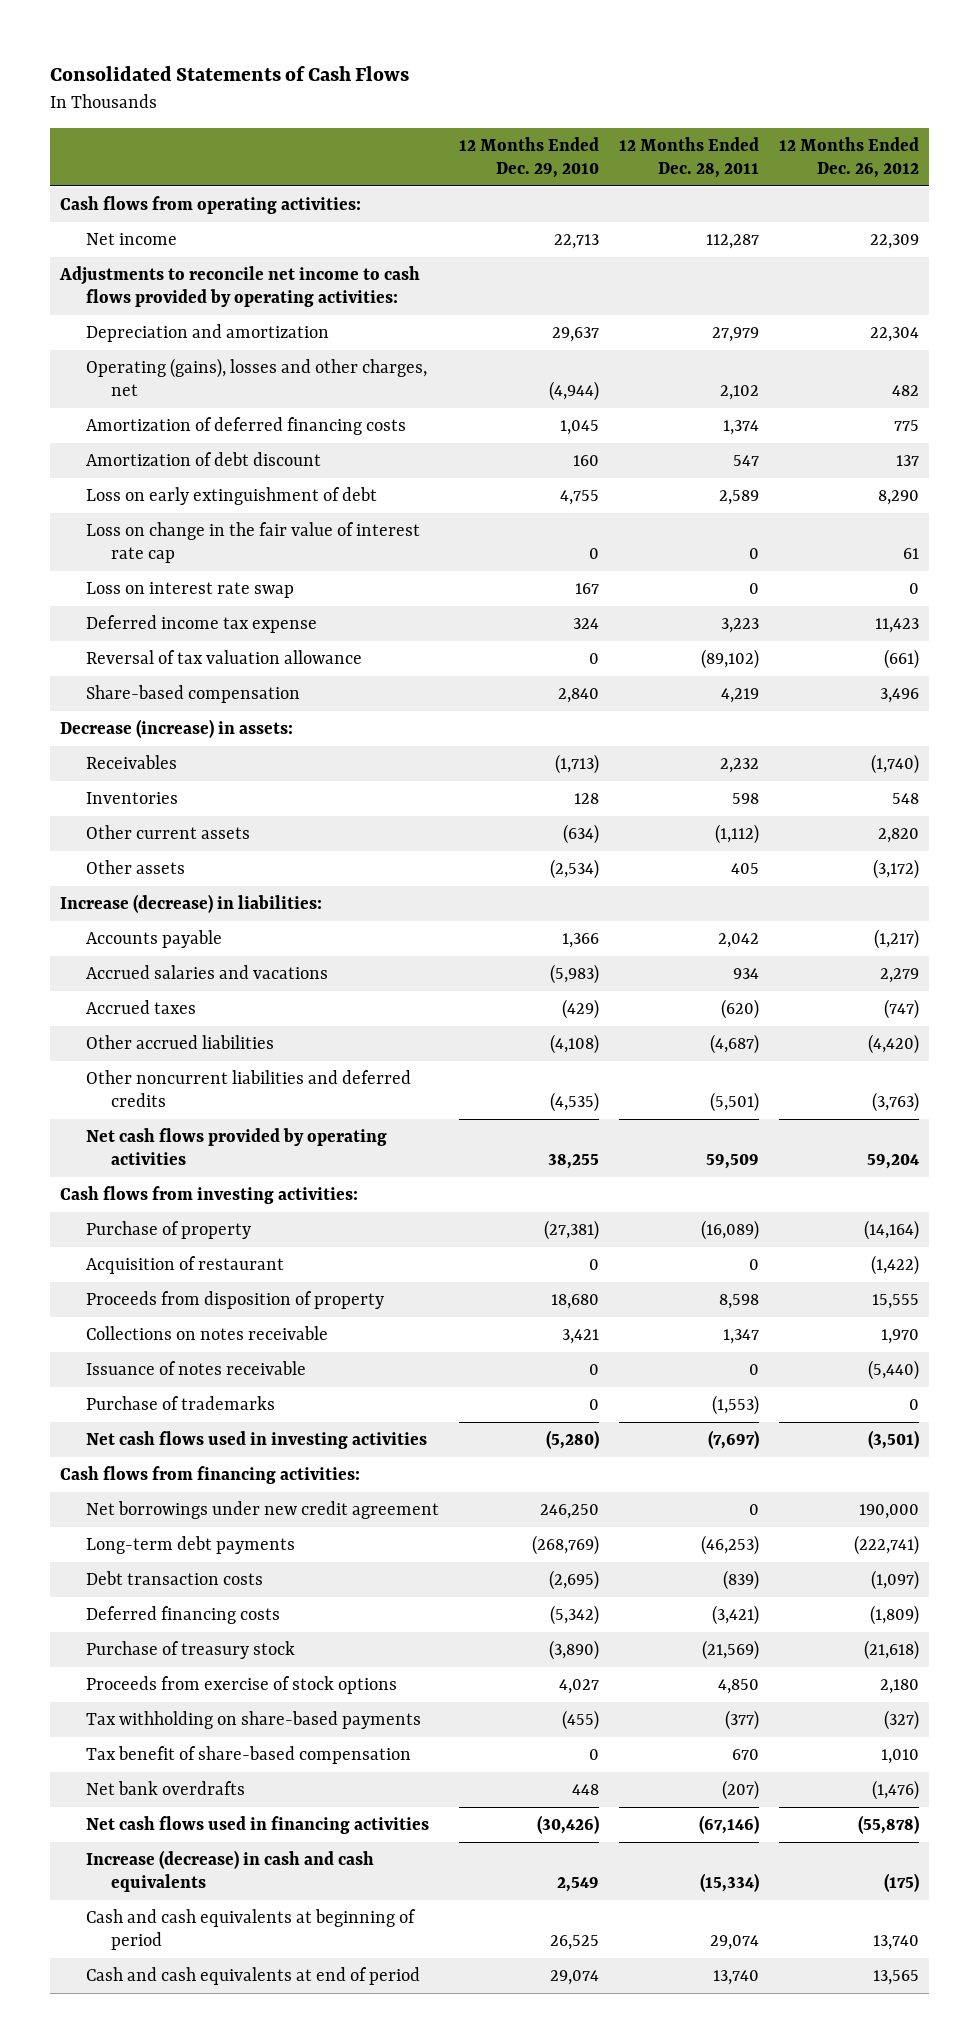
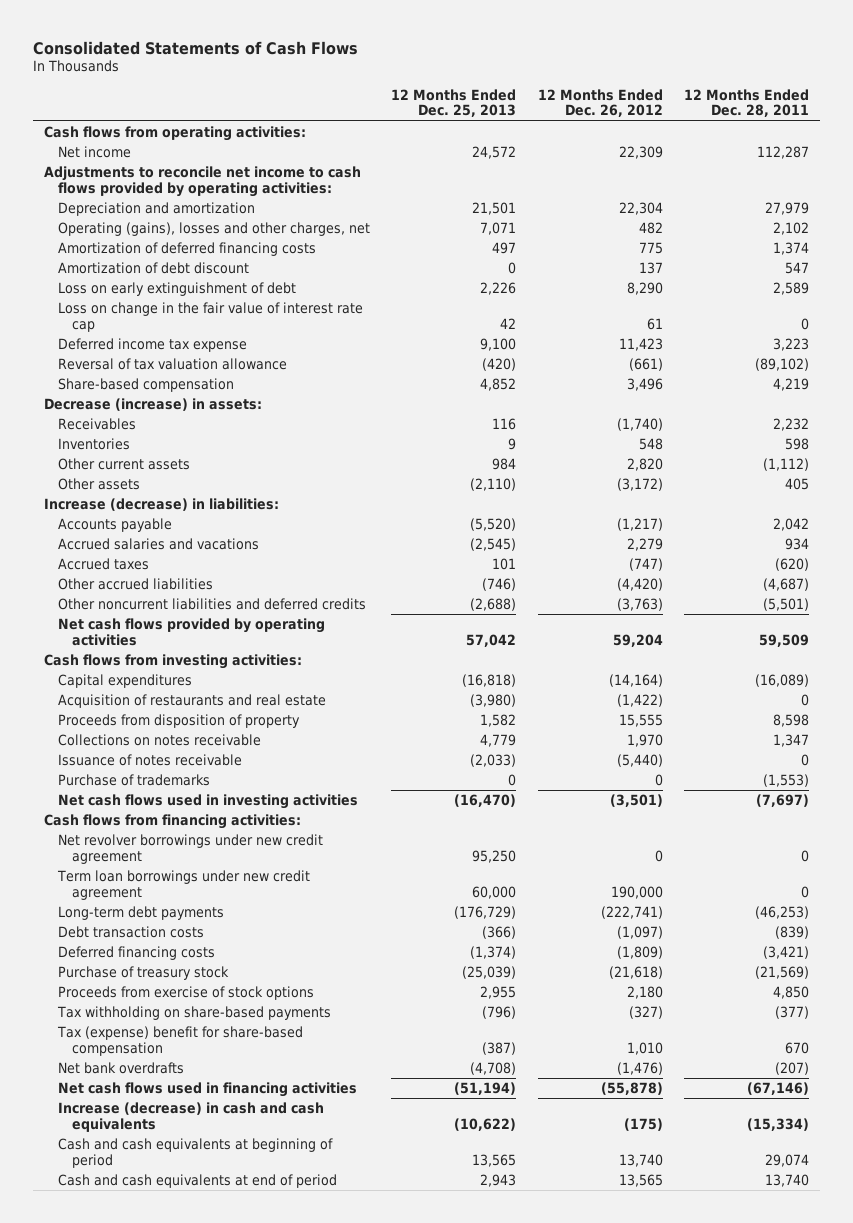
[458,136,599,179] 12 Months Ended Dec. 29, 2010 -> none
none -> [391,88,517,118] 12 Months Ended Dec. 25, 2013
[85,582,294,599] Loss on interest rate swap -> none
[85,1221,251,1240] Purchase of property -> [57,673,192,688] Capital expenditures
[85,1256,284,1275] Acquisition of restaurant -> [57,693,326,708] Acquisition of restaurants and real estate
none -> [57,833,323,864] Net revolver borrowings under new credit agreement
[85,1501,439,1520] Net borrowings under new credit agreement -> [56,869,310,900] Term loan borrowings under new credit agreement
[85,1746,411,1765] Tax benefit of share-based compensation -> [56,1025,303,1056] Tax (expense) benefit for share-based compensation

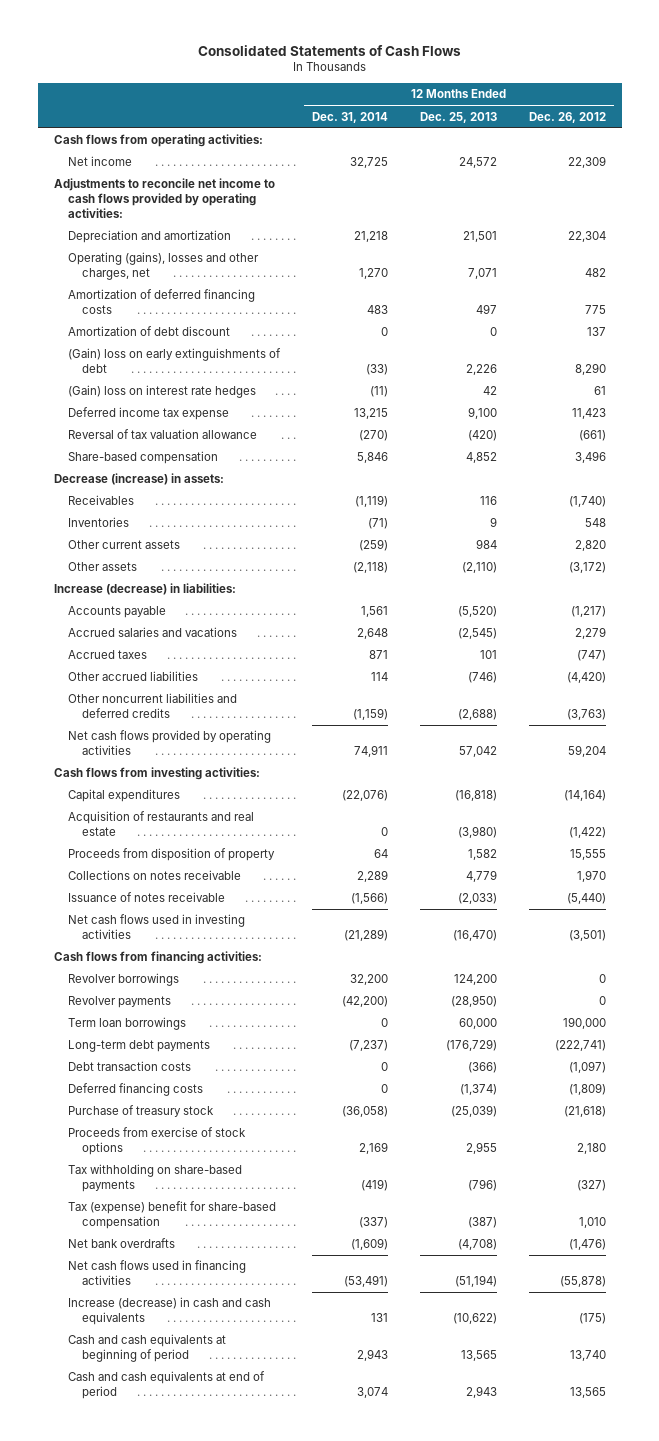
[684,88,810,118] 12 Months Ended Dec. 28, 2011 -> none
none -> [311,111,388,123] Dec. 31, 2014
[57,281,296,296] Loss on early extinguishment of debt -> [67,348,281,374] (Gain) loss on early extinguishments of debt
[57,301,363,332] Loss on change in the fair value of interest rate cap -> [67,385,256,399] (Gain) loss on interest rate hedges
[57,773,210,786] Purchase of trademarks -> none
[57,833,323,864] Net revolver borrowings under new credit agreement -> none
none -> [67,973,179,987] Revolver borrowings
none -> [67,996,171,1009] Revolver payments
[56,869,310,900] Term loan borrowings under new credit agreement -> [67,1017,186,1031] Term loan borrowings

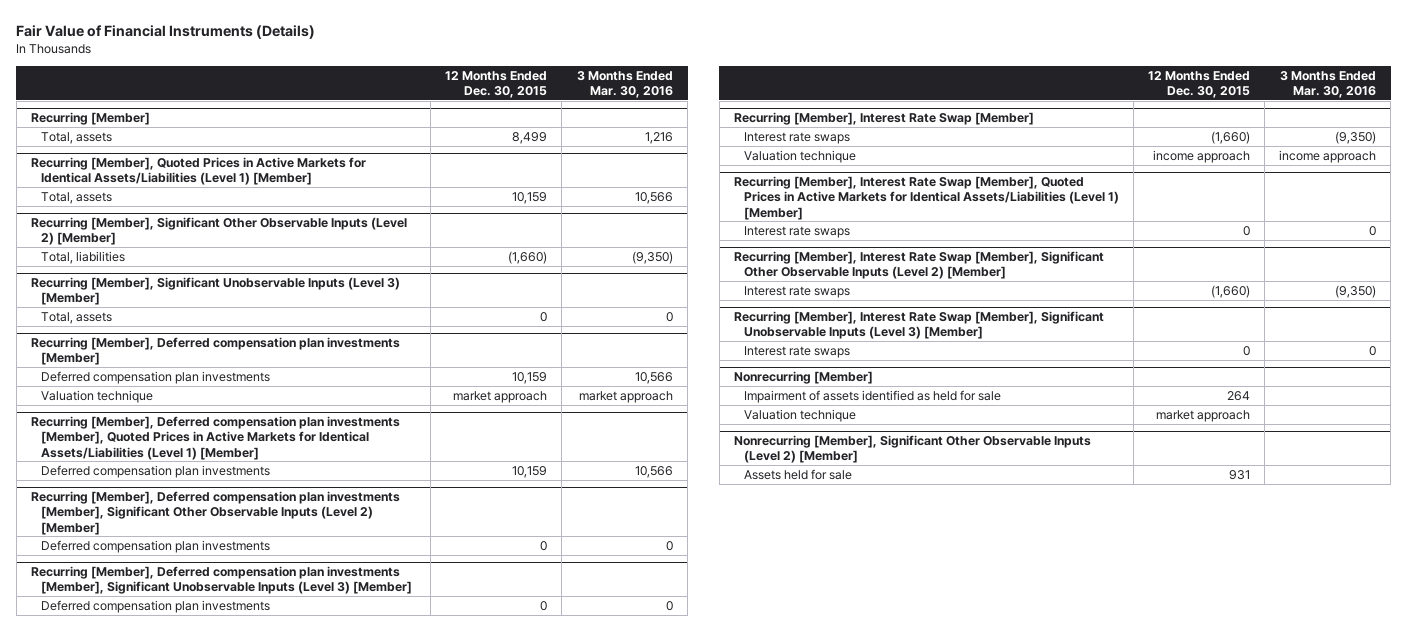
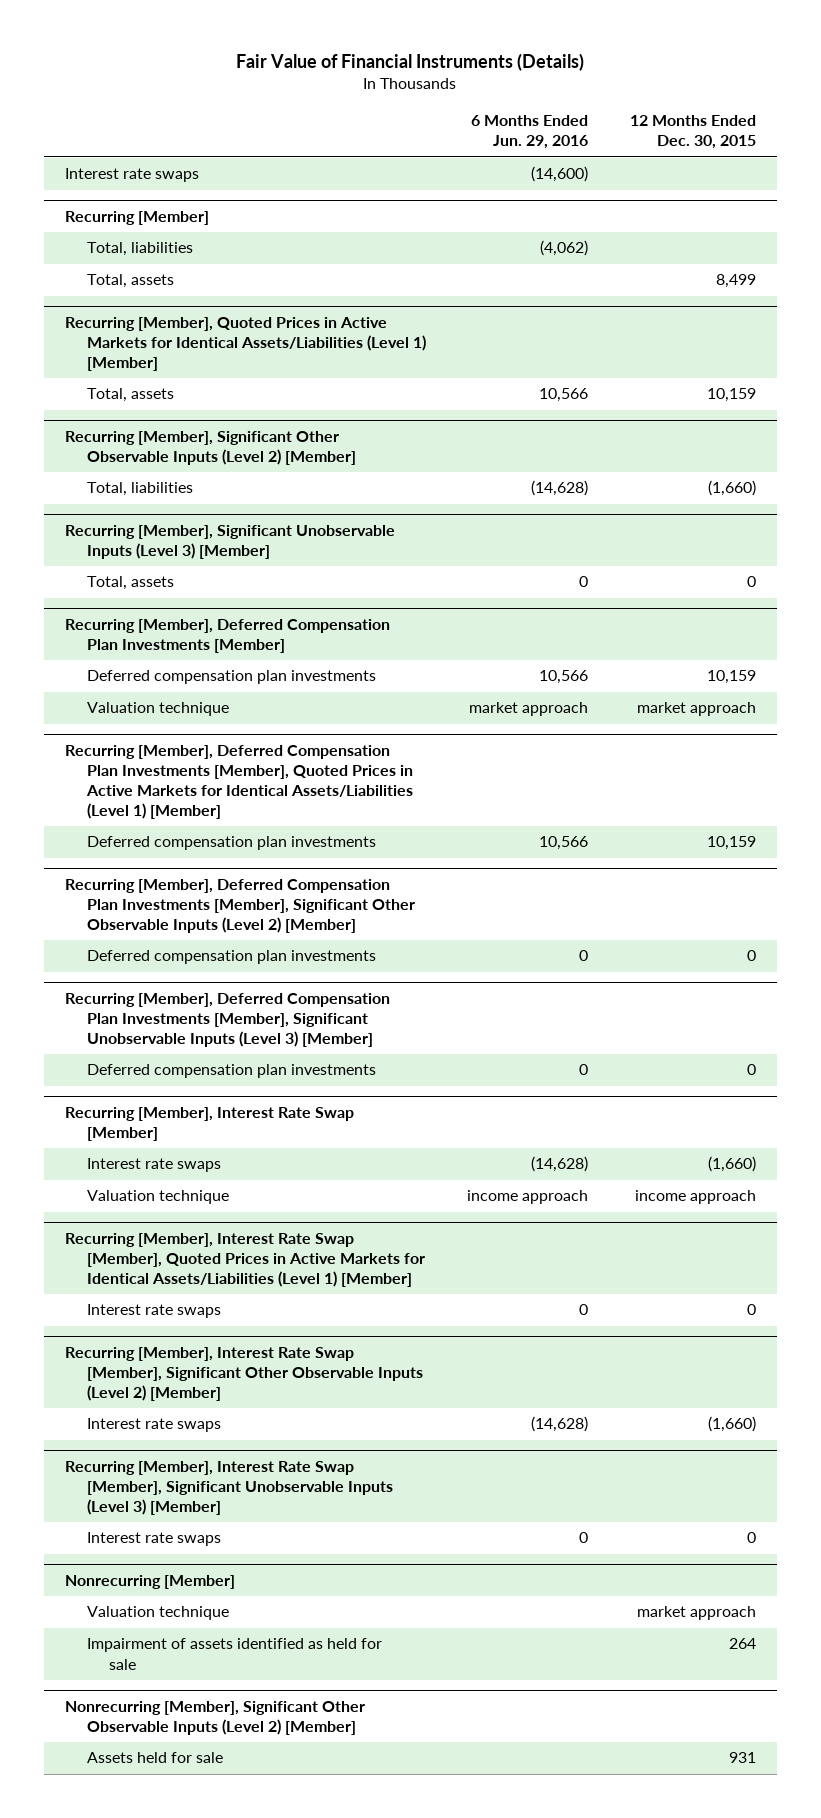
[577,70,674,98] 3 Months Ended Mar. 30, 2016 -> none
none -> [471,115,589,150] 6 Months Ended Jun. 29, 2016
none -> [64,168,199,183] Interest rate swaps
none -> [86,242,193,257] Total, liabilities
[30,337,400,366] Recurring [Member], Deferred compensation plan investments [Member] -> [64,618,390,653] Recurring [Member], Deferred Compensation Plan Investments [Member]
[30,416,400,460] Recurring [Member], Deferred compensation plan investments [Member], Quoted Prices in Active Markets for Identical Assets/Liabilities (Level 1) [Member] -> [64,744,413,820] Recurring [Member], Deferred Compensation Plan Investments [Member], Quoted Prices in Active Markets for Identical Assets/Liabilities (Level 1) [Member]
[30,491,400,535] Recurring [Member], Deferred compensation plan investments [Member], Significant Other Observable Inputs (Level 2) [Member] -> [64,878,415,933] Recurring [Member], Deferred Compensation Plan Investments [Member], Significant Other Observable Inputs (Level 2) [Member]
[30,566,412,595] Recurring [Member], Deferred compensation plan investments [Member], Significant Unobservable Inputs (Level 3) [Member] -> [64,992,390,1047] Recurring [Member], Deferred Compensation Plan Investments [Member], Significant Unobservable Inputs (Level 3) [Member]
[744,389,1002,403] Impairment of assets identified as held for sale -> [86,1638,382,1670] Impairment of assets identified as held for sale

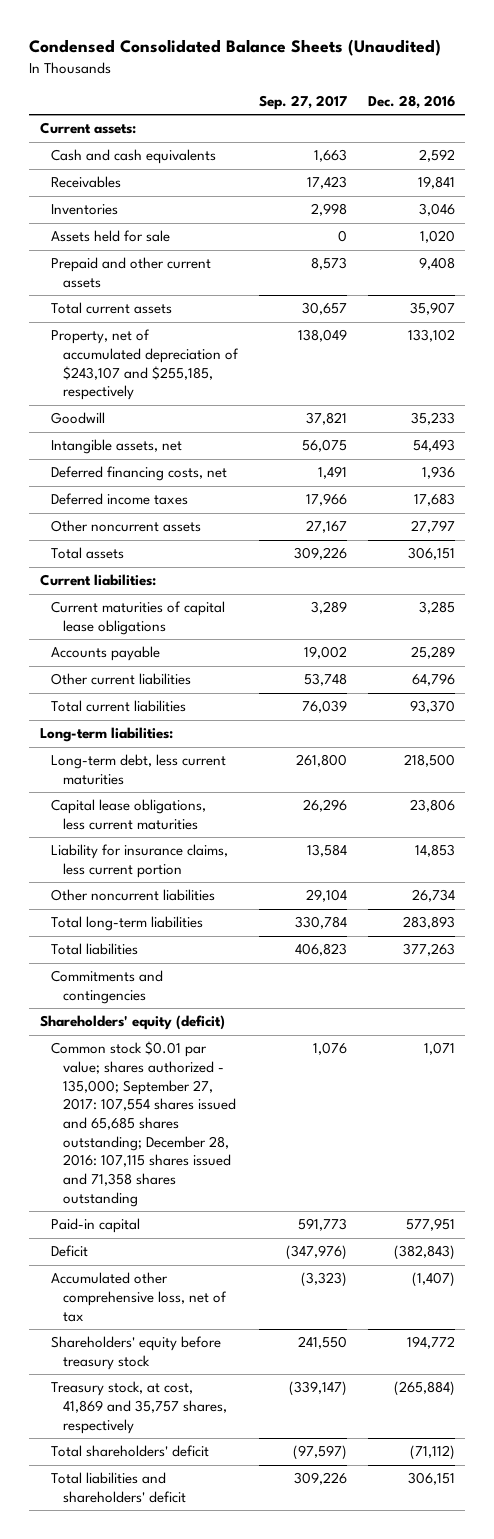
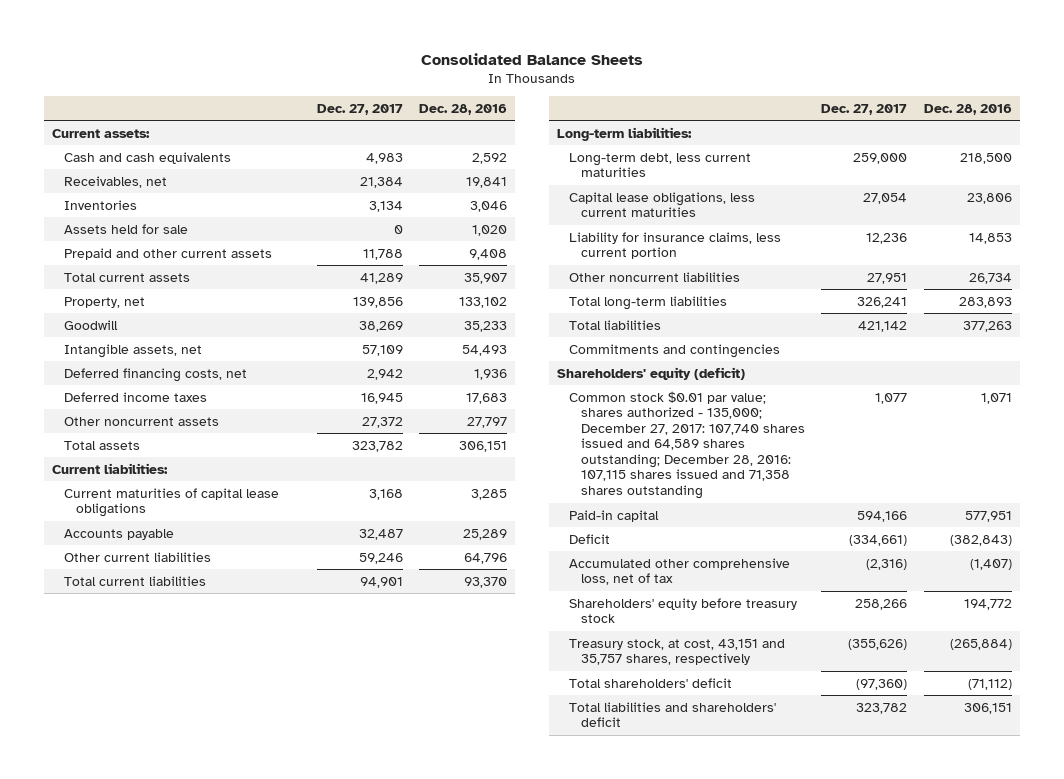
[29,39,442,57] Condensed Consolidated Balance Sheets (Unaudited) -> [421,52,644,65] Consolidated Balance Sheets
[258,94,347,110] Sep. 27, 2017 -> none
none -> [316,103,403,115] Dec. 27, 2017
[51,176,122,189] Receivables -> [64,175,168,188] Receivables, net
[51,329,239,401] Property, net of accumulated depreciation of $243,107 and $255,185, respectively -> [64,296,146,308] Property, net
[51,1041,236,1207] Common stock $0.01 par value; shares authorized - 135,000; September 27, 2017: 107,554 shares issued and 65,685 shares outstanding; December 28, 2016: 107,115 shares issued and 71,358 shares outstanding -> [568,390,805,500] Common stock $0.01 par value; shares authorized - 135,000; December 27, 2017: 107,740 shares issued and 64,589 shares outstanding; December 28, 2016: 107,115 shares issued and 71,358 shares outstanding
[51,1381,227,1434] Treasury stock, at cost, 41,869 and 35,757 shares, respectively -> [568,638,785,666] Treasury stock, at cost, 43,151 and 35,757 shares, respectively

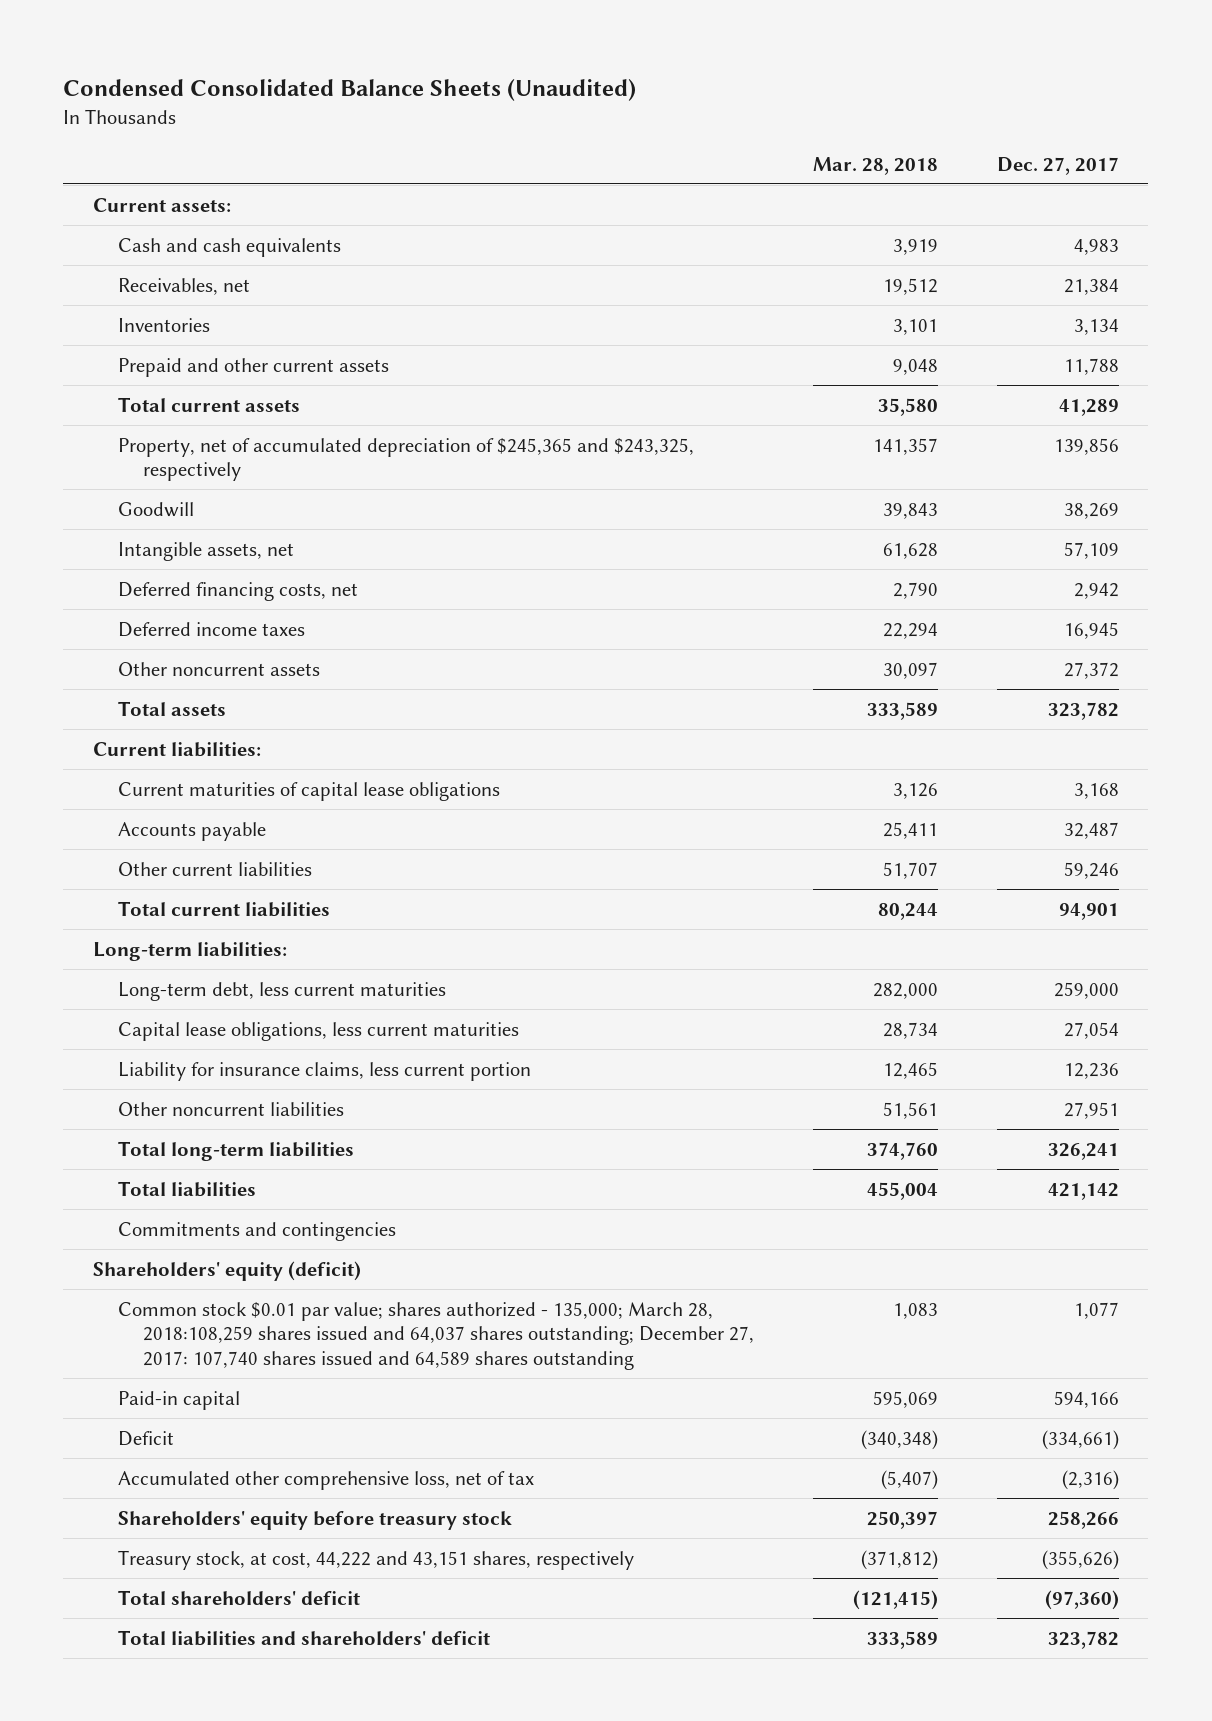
[421,52,644,65] Consolidated Balance Sheets -> [63,78,637,101] Condensed Consolidated Balance Sheets (Unaudited)
[419,103,508,115] Dec. 28, 2016 -> none
none -> [812,156,938,175] Mar. 28, 2018
[64,223,189,234] Assets held for sale -> none
[64,296,146,308] Property, net -> [117,437,694,482] Property, net of accumulated depreciation of $245,365 and $243,325, respectively
[568,390,805,500] Common stock $0.01 par value; shares authorized - 135,000; December 27, 2017: 107,740 shares issued and 64,589 shares outstanding; December 28, 2016: 107,115 shares issued and 71,358 shares outstanding -> [117,1301,754,1371] Common stock $0.01 par value; shares authorized - 135,000; March 28, 2018:108,259 shares issued and 64,037 shares outstanding; December 27, 2017: 107,740 shares issued and 64,589 shares outstanding
[568,638,785,666] Treasury stock, at cost, 43,151 and 35,757 shares, respectively -> [117,1549,634,1570] Treasury stock, at cost, 44,222 and 43,151 shares, respectively

